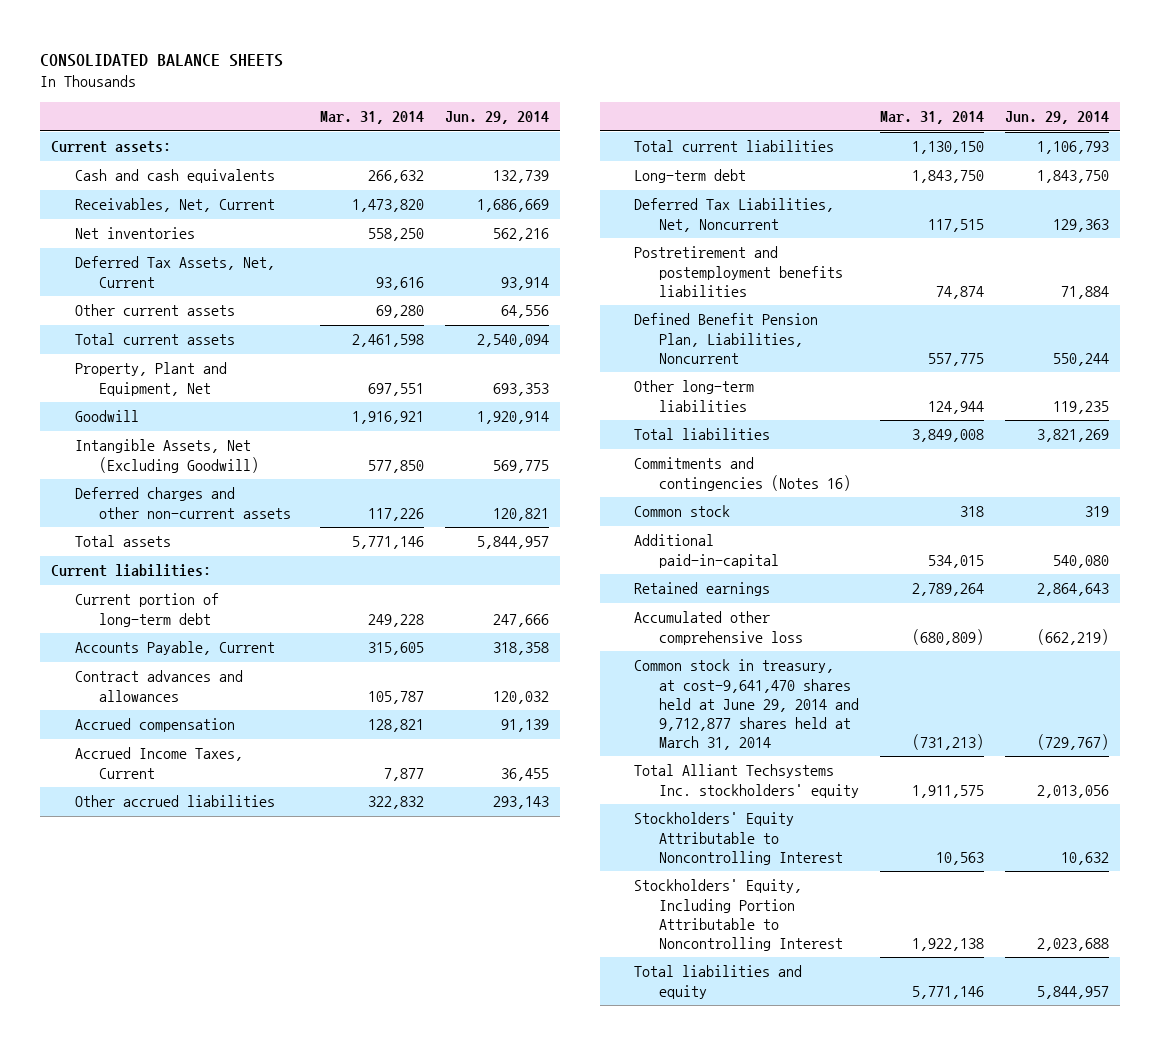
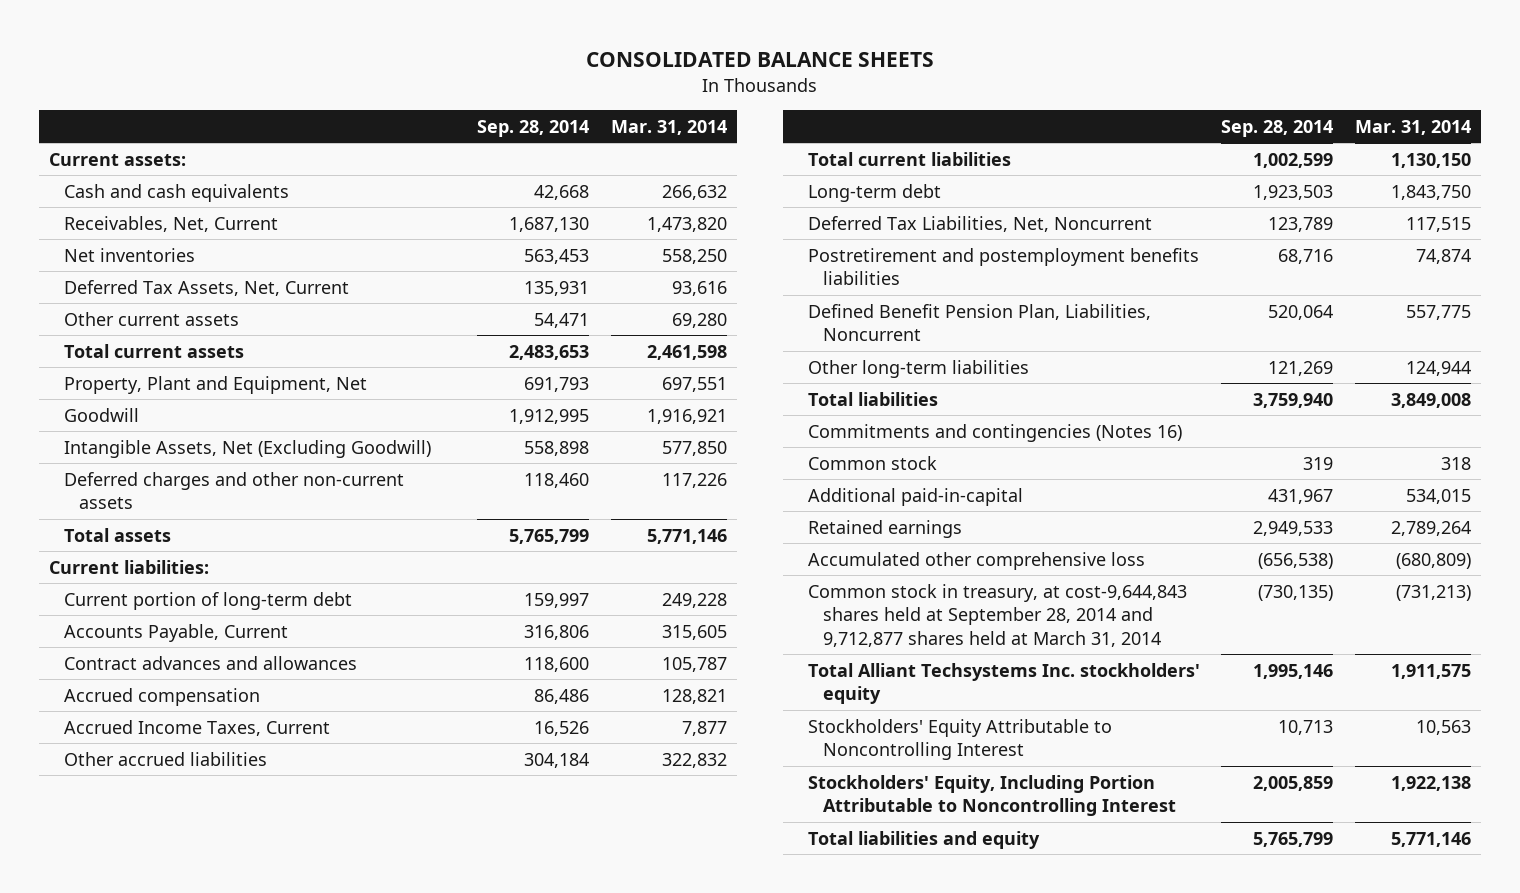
[445,111,550,125] Jun. 29, 2014 -> none
none -> [477,119,590,137] Sep. 28, 2014
[634,659,859,751] Common stock in treasury, at cost-9,641,470 shares held at June 29, 2014 and 9,712,877 shares held at March 31, 2014 -> [808,583,1188,647] Common stock in treasury, at cost-9,644,843 shares held at September 28, 2014 and 9,712,877 shares held at March 31, 2014

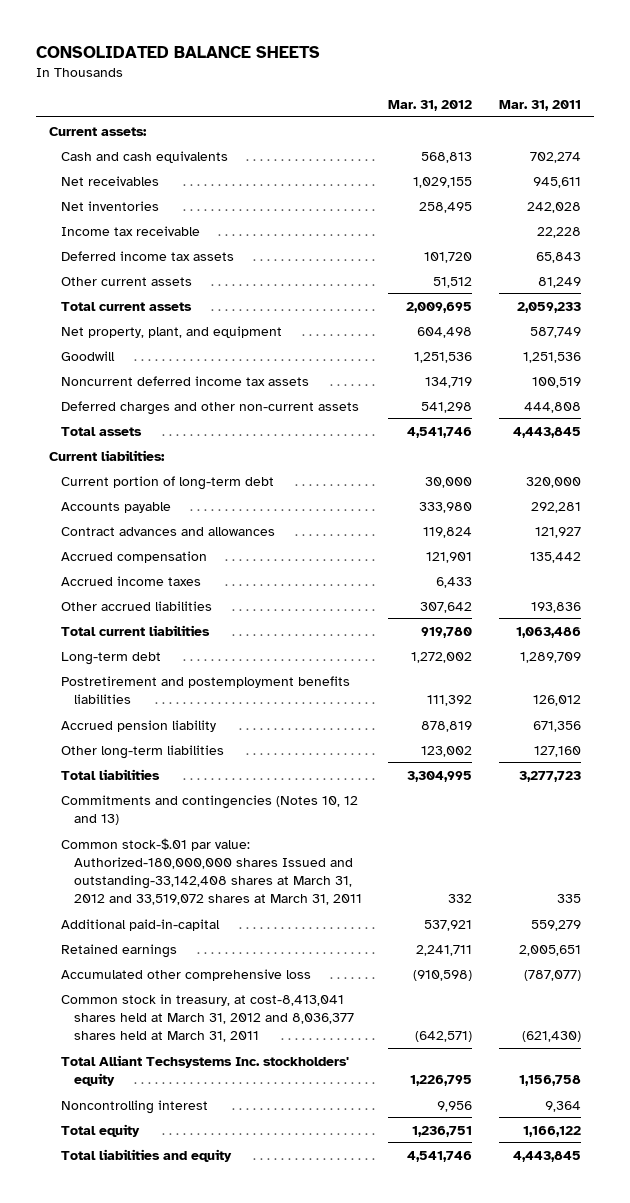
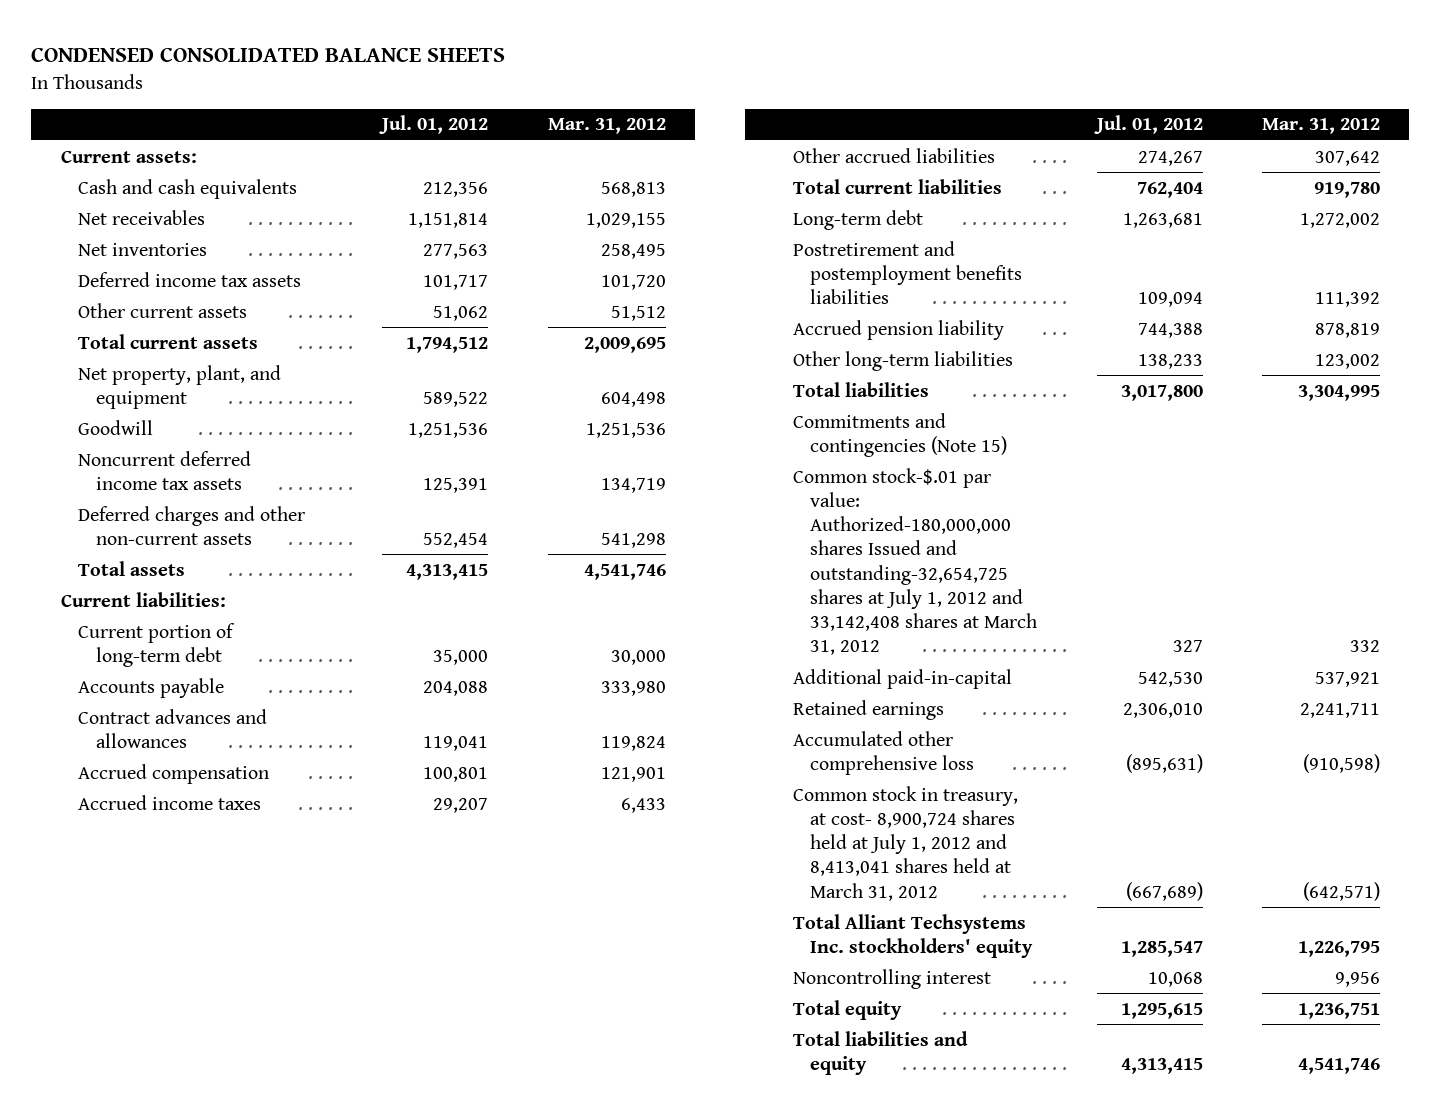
[35,45,320,58] CONSOLIDATED BALANCE SHEETS -> [31,46,506,62] CONDENSED CONSOLIDATED BALANCE SHEETS
[498,99,581,111] Mar. 31, 2011 -> none
none -> [379,115,489,135] Jul. 01, 2012
[61,225,201,236] Income tax receivable -> none
[61,794,359,825] Commitments and contingencies (Notes 10, 12 and 13) -> [792,412,1008,457] Commitments and contingencies (Note 15)
[61,837,362,906] Common stock-$.01 par value: Authorized-180,000,000 shares Issued and outstanding-33,142,408 shares at March 31, 2012 and 33,519,072 shares at March 31, 2011 -> [792,467,1038,656] Common stock-$.01 par value: Authorized-180,000,000 shares Issued and outstanding-32,654,725 shares at July 1, 2012 and 33,142,408 shares at March 31, 2012
[61,993,354,1043] Common stock in treasury, at cost-8,413,041 shares held at March 31, 2012 and 8,036,377 shares held at March 31, 2011 -> [792,785,1018,901] Common stock in treasury, at cost- 8,900,724 shares held at July 1, 2012 and 8,413,041 shares held at March 31, 2012

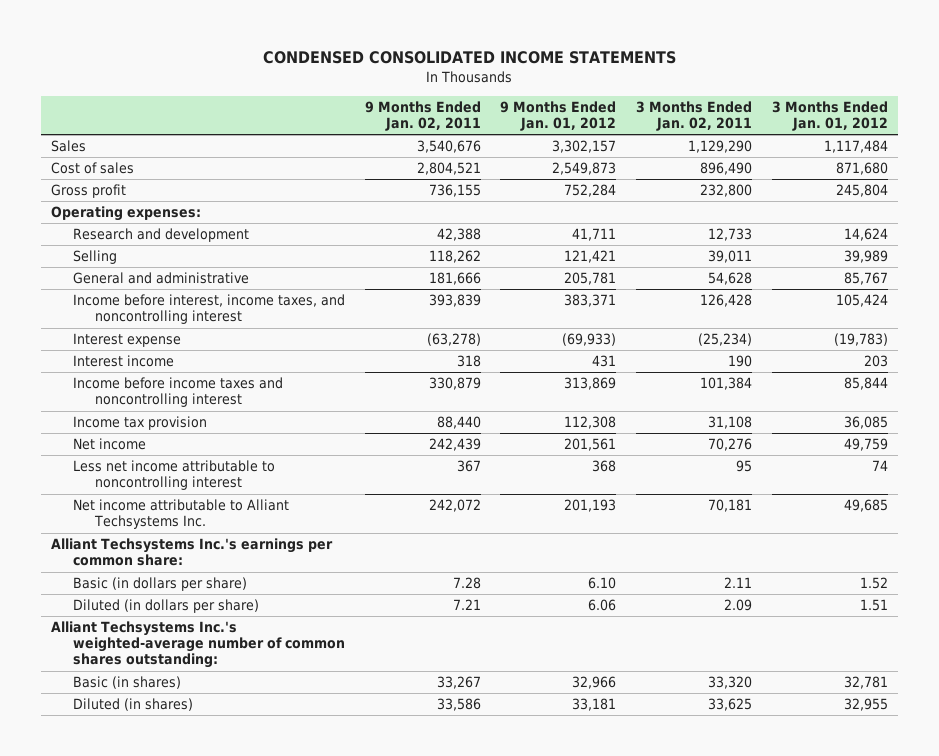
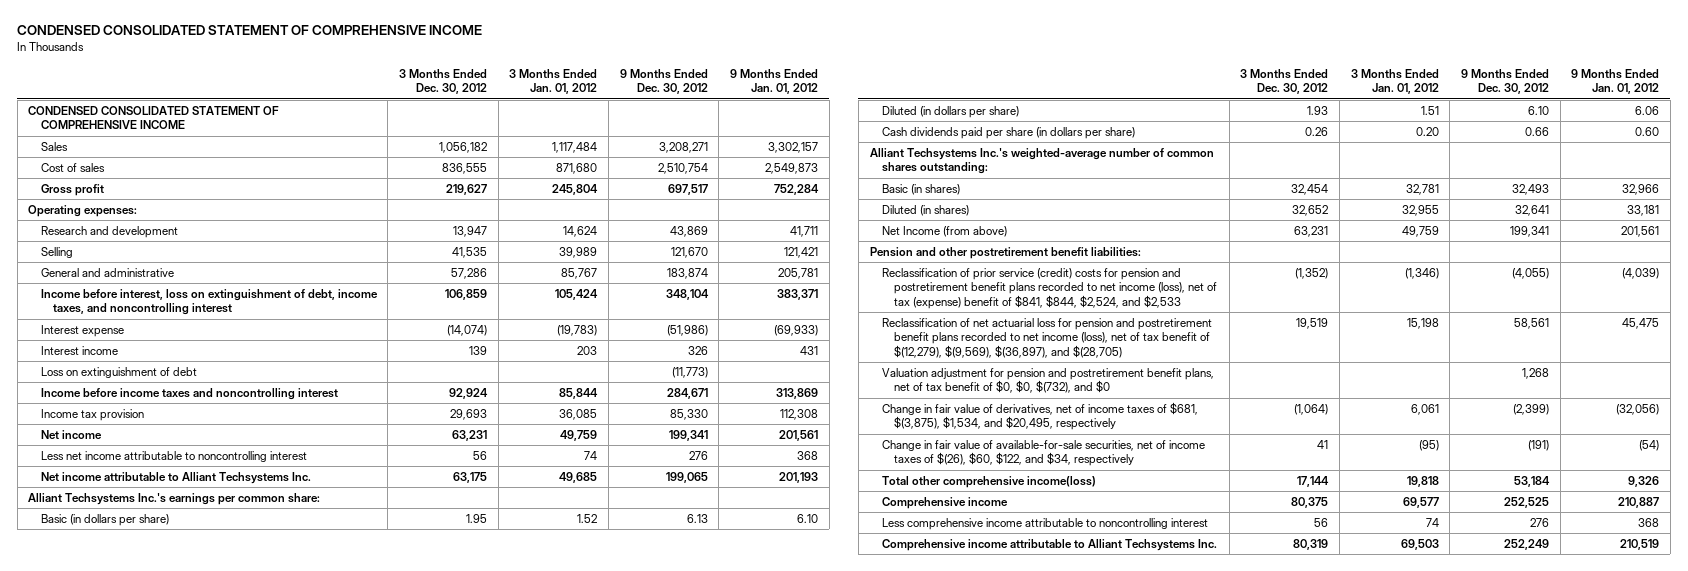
[263,50,677,64] CONDENSED CONSOLIDATED INCOME STATEMENTS -> [17,25,483,36] CONDENSED CONSOLIDATED STATEMENT OF COMPREHENSIVE INCOME
[364,100,481,132] 9 Months Ended Jan. 02, 2011 -> none
[636,100,753,132] 3 Months Ended Jan. 02, 2011 -> none
none -> [399,68,488,95] 3 Months Ended Dec. 30, 2012
none -> [619,68,708,95] 9 Months Ended Dec. 30, 2012
none -> [28,105,280,130] CONDENSED CONSOLIDATED STATEMENT OF COMPREHENSIVE INCOME
[73,294,346,325] Income before interest, income taxes, and noncontrolling interest -> [40,288,378,316] Income before interest, loss on extinguishment of debt, income taxes, and noncontrolling interest
none -> [40,366,197,378] Loss on extinguishment of debt
none -> [881,126,1135,139] Cash dividends paid per share (in dollars per share)
none -> [881,225,1007,237] Net Income (from above)
none -> [869,246,1141,259] Pension and other postretirement benefit liabilities:
none -> [881,267,1218,309] Reclassification of prior service (credit) costs for pension and postretirement benefit plans recorded to net income (loss), net of tax (expense) benefit of $841, $844, $2,524, and $2,533
none -> [881,317,1212,358] Reclassification of net actuarial loss for pension and postretirement benefit plans recorded to net income (loss), net of tax benefit of $(12,279), $(9,569), $(36,897), and $(28,705)
none -> [881,367,1214,394] Valuation adjustment for pension and postretirement benefit plans, net of tax benefit of $0, $0, $(732), and $0
none -> [881,401,1198,431] Change in fair value of derivatives, net of income taxes of $681, $(3,875), $1,534, and $20,495, respectively
none -> [881,439,1205,467] Change in fair value of available-for-sale securities, net of income taxes of $(26), $60, $122, and $34, respectively
none -> [881,475,1096,488] Total other comprehensive income(loss)
none -> [881,496,1008,509] Comprehensive income
none -> [881,517,1208,530] Less comprehensive income attributable to noncontrolling interest
none -> [881,538,1217,551] Comprehensive income attributable to Alliant Techsystems Inc.

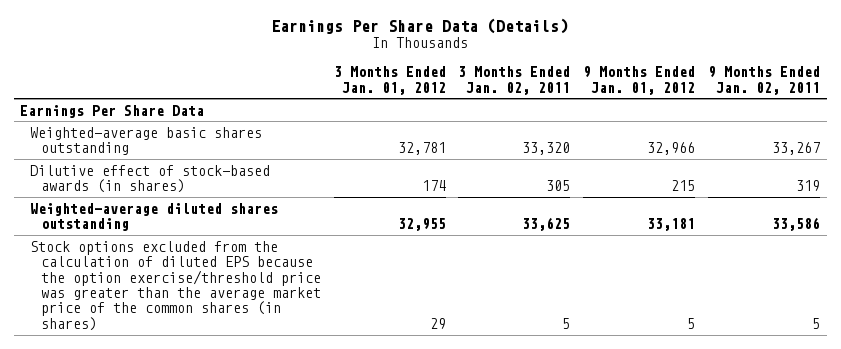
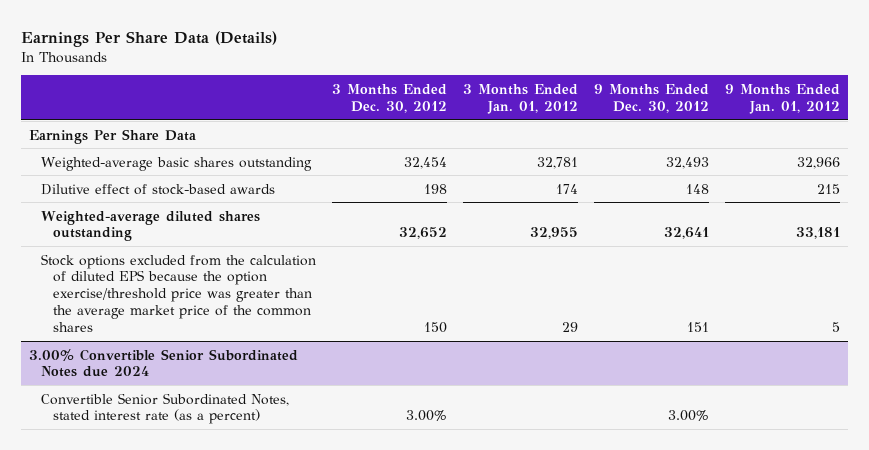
[458,66,571,95] 3 Months Ended Jan. 02, 2011 -> none
[708,66,821,95] 9 Months Ended Jan. 02, 2011 -> none
none -> [331,83,447,113] 3 Months Ended Dec. 30, 2012
none -> [593,83,709,113] 9 Months Ended Dec. 30, 2012
[30,164,271,194] Dilutive effect of stock-based awards (in shares) -> [41,183,276,195] Dilutive effect of stock-based awards
[30,240,321,331] Stock options excluded from the calculation of diluted EPS because the option exercise/threshold price was greater than the average market price of the common shares (in shares) -> [41,253,317,332] Stock options excluded from the calculation of diluted EPS because the option exercise/threshold price was greater than the average market price of the common shares
none -> [29,348,299,378] 3.00% Convertible Senior Subordinated Notes due 2024
none -> [41,392,290,425] Convertible Senior Subordinated Notes, stated interest rate (as a percent)

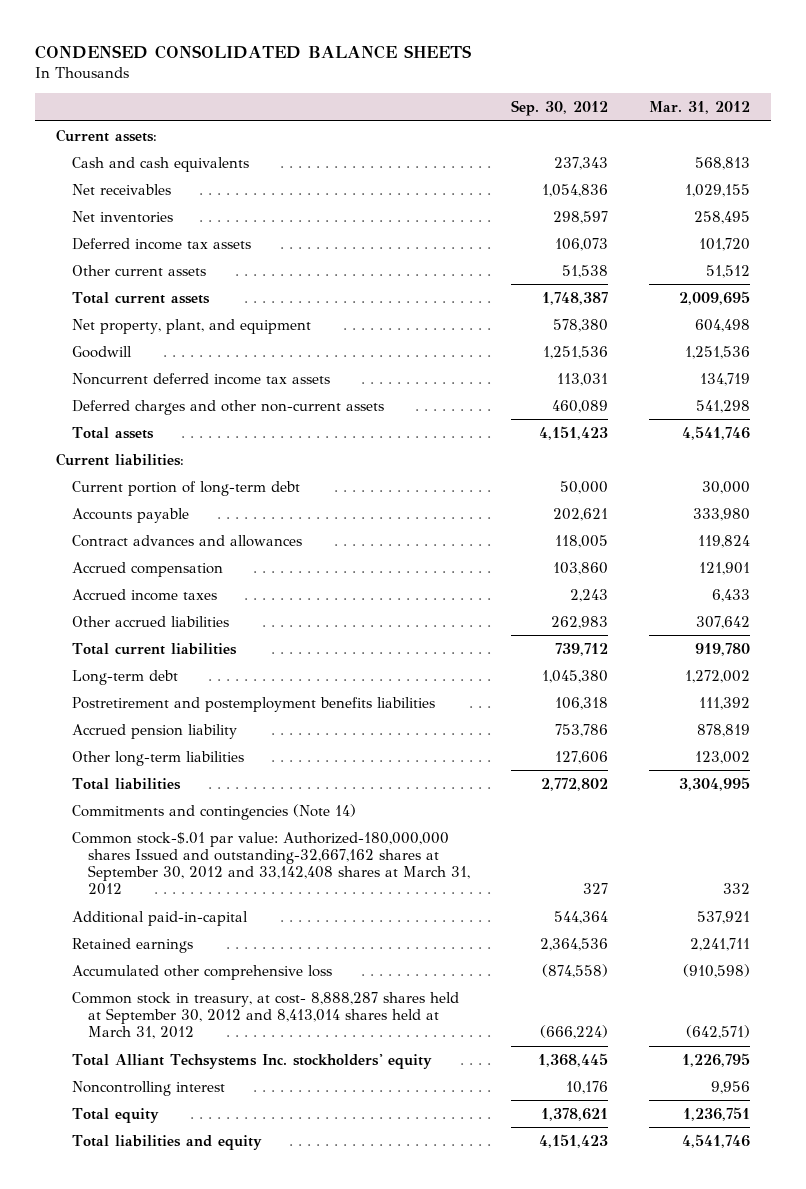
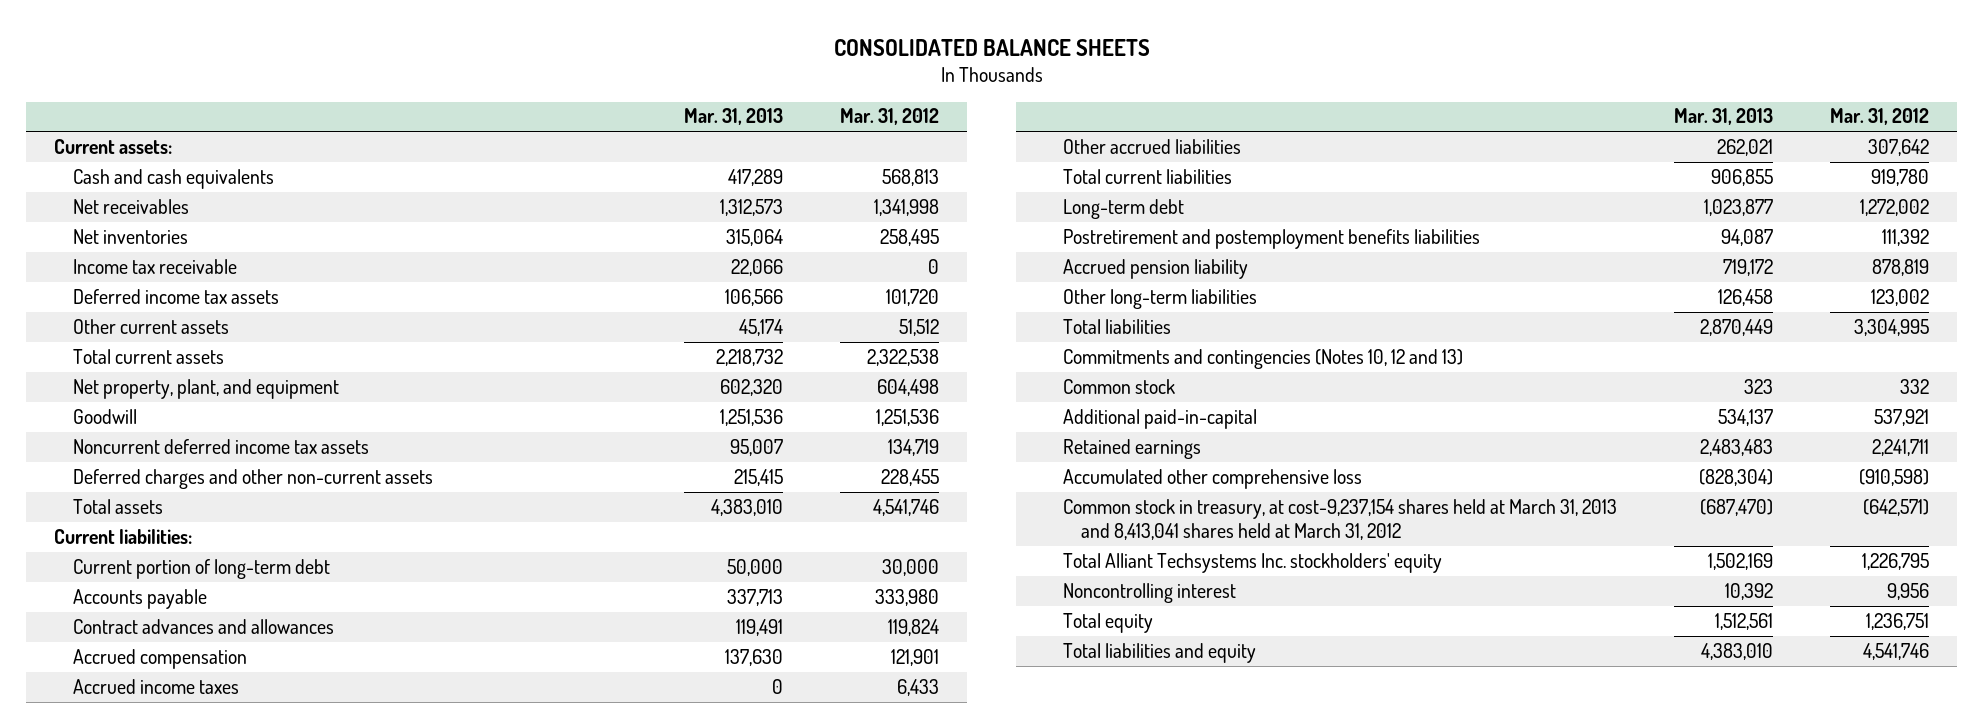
[35,45,472,60] CONDENSED CONSOLIDATED BALANCE SHEETS -> [833,38,1150,56] CONSOLIDATED BALANCE SHEETS
[511,99,609,116] Sep. 30, 2012 -> none
none -> [683,108,783,126] Mar. 31, 2013
[685,183,751,197] 1,029,155 -> [873,198,939,216] 1,341,998
none -> [72,258,237,274] Income tax receivable
[679,290,751,305] 2,009,695 -> [866,348,939,366] 2,322,538
[696,399,751,413] 541,298 -> [880,468,939,486] 228,455
[71,803,356,820] Commitments and contingencies (Note 14) -> [1062,348,1463,369] Commitments and contingencies (Notes 10, 12 and 13)
[71,831,471,896] Common stock-$.01 par value: Authorized-180,000,000 shares Issued and outstanding-32,667,162 shares at September 30, 2012 and 33,142,408 shares at March 31, 2012 -> [1062,378,1175,394] Common stock
[71,991,459,1040] Common stock in treasury, at cost- 8,888,287 shares held at September 30, 2012 and 8,413,014 shares held at March 31, 2012 -> [1062,498,1617,540] Common stock in treasury, at cost-9,237,154 shares held at March 31, 2013 and 8,413,041 shares held at March 31, 2012

